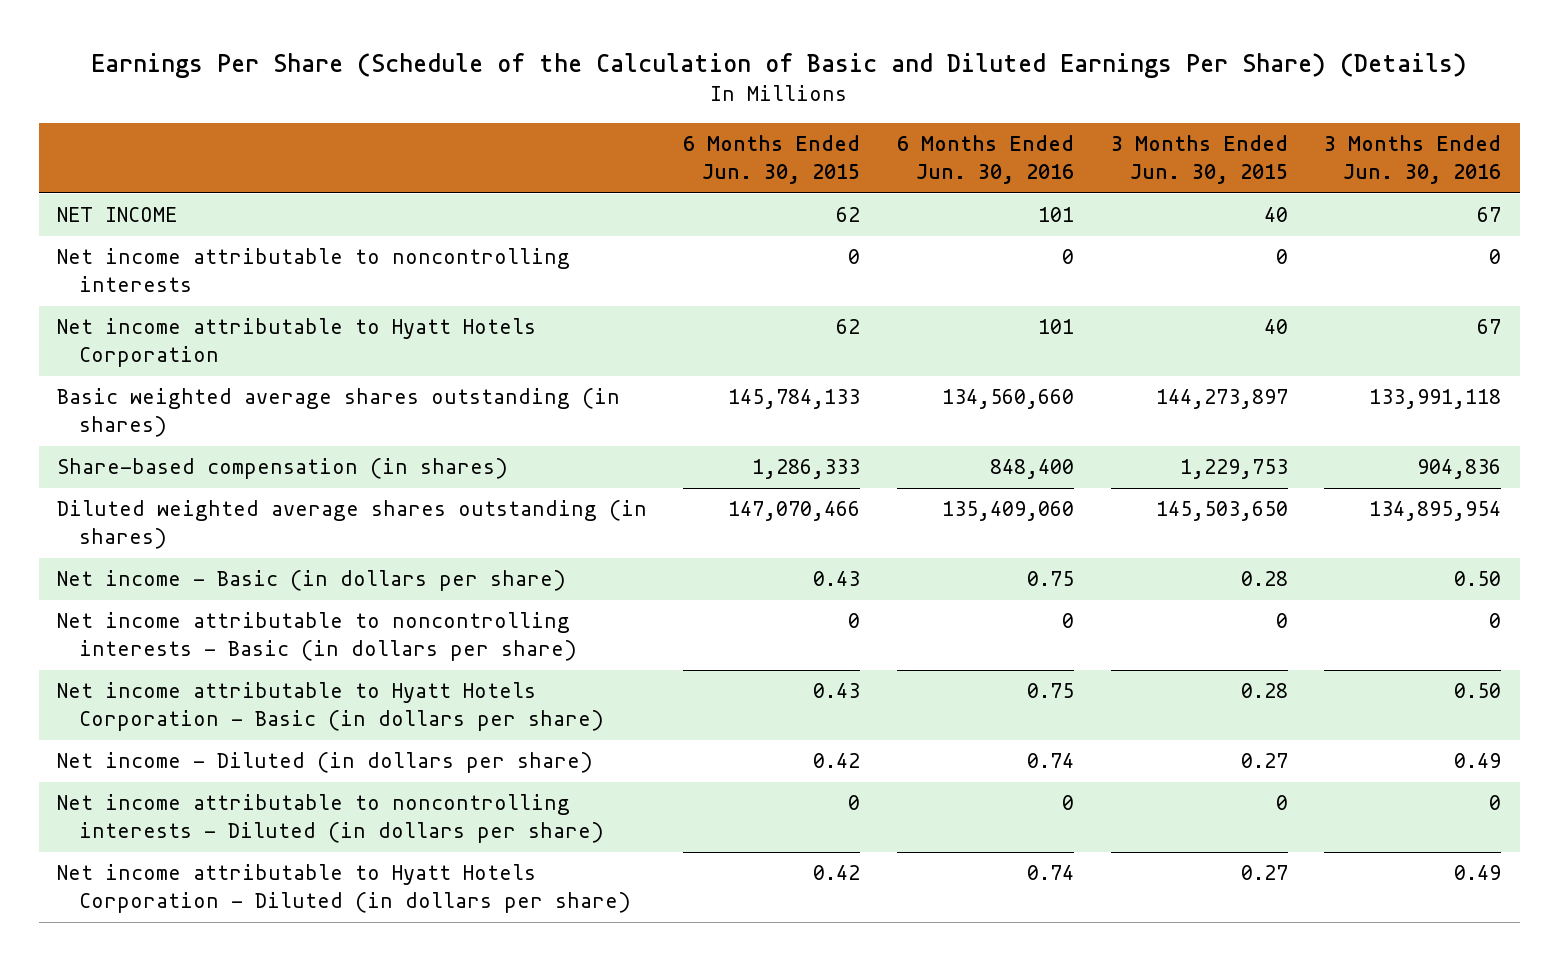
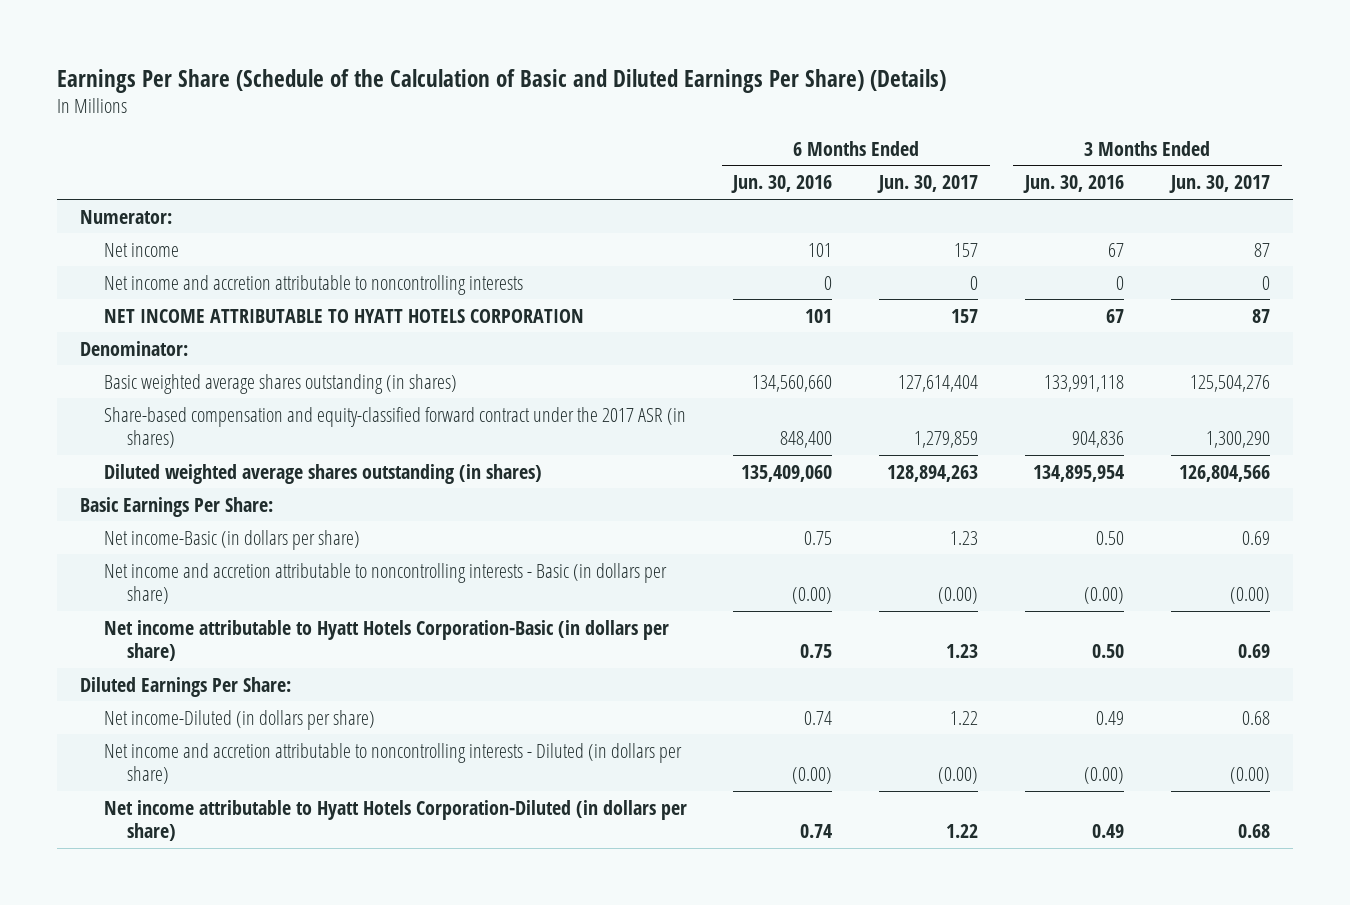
[683,135,861,185] 6 Months Ended Jun. 30, 2015 -> none
[1110,135,1288,185] 3 Months Ended Jun. 30, 2015 -> none
none -> [877,175,979,194] Jun. 30, 2017
none -> [1168,175,1270,194] Jun. 30, 2017
none -> [80,209,173,224] Numerator:
[56,207,177,223] NET INCOME -> [103,242,179,257] Net income
[56,248,570,293] Net income attributable to noncontrolling interests -> [103,274,523,295] Net income and accretion attributable to noncontrolling interests
[56,318,536,368] Net income attributable to Hyatt Hotels Corporation -> [103,308,584,323] NET INCOME ATTRIBUTABLE TO HYATT HOTELS CORPORATION
none -> [80,340,189,356] Denominator:
[56,458,508,480] Share-based compensation (in shares) -> [103,406,686,448] Share-based compensation and equity-classified forward contract under the 2017 ASR (in shares)
none -> [80,496,274,517] Basic Earnings Per Share:
[56,570,566,592] Net income - Basic (in dollars per share) -> [103,529,360,550] Net income-Basic (in dollars per share)
[56,612,577,662] Net income attributable to noncontrolling interests - Basic (in dollars per share) -> [103,562,667,604] Net income and accretion attributable to noncontrolling interests - Basic (in dollars per share)
[1062,613,1075,629] 0 -> [792,586,833,604] (0.00)
[1489,613,1502,629] 0 -> [1084,586,1125,604] (0.00)
[56,682,604,732] Net income attributable to Hyatt Hotels Corporation - Basic (in dollars per share) -> [103,619,669,661] Net income attributable to Hyatt Hotels Corporation-Basic (in dollars per share)
none -> [80,676,292,697] Diluted Earnings Per Share:
[56,752,593,774] Net income - Diluted (in dollars per share) -> [103,709,375,730] Net income-Diluted (in dollars per share)
[56,794,604,844] Net income attributable to noncontrolling interests - Diluted (in dollars per share) -> [103,742,682,784] Net income and accretion attributable to noncontrolling interests - Diluted (in dollars per share)
[1062,795,1075,811] 0 -> [792,766,833,784] (0.00)
[1489,795,1502,811] 0 -> [1084,766,1125,784] (0.00)
[56,864,631,914] Net income attributable to Hyatt Hotels Corporation - Diluted (in dollars per share) -> [103,799,687,841] Net income attributable to Hyatt Hotels Corporation-Diluted (in dollars per share)

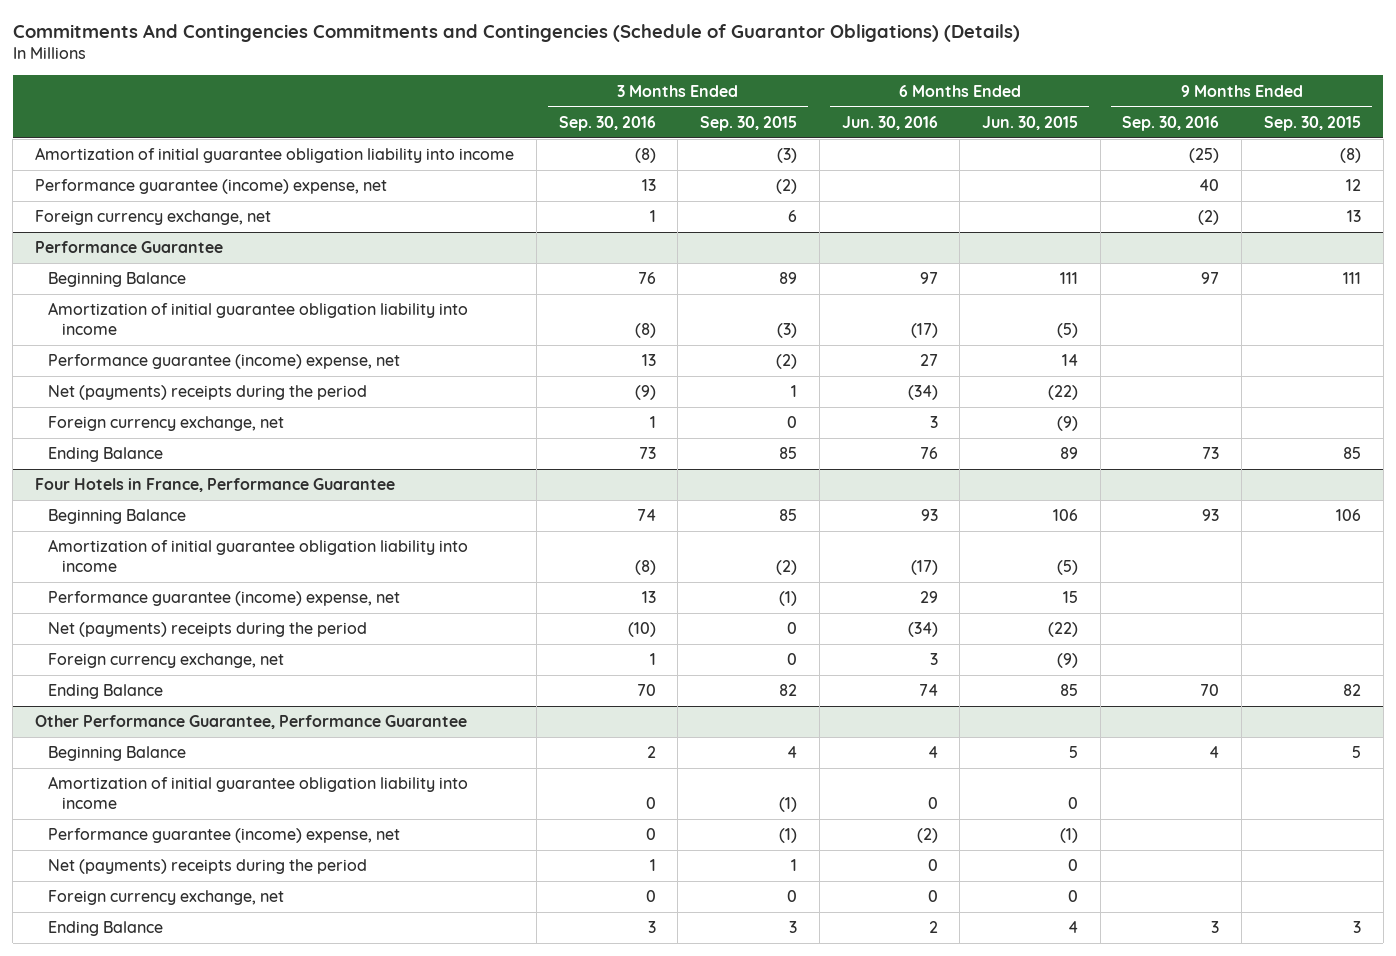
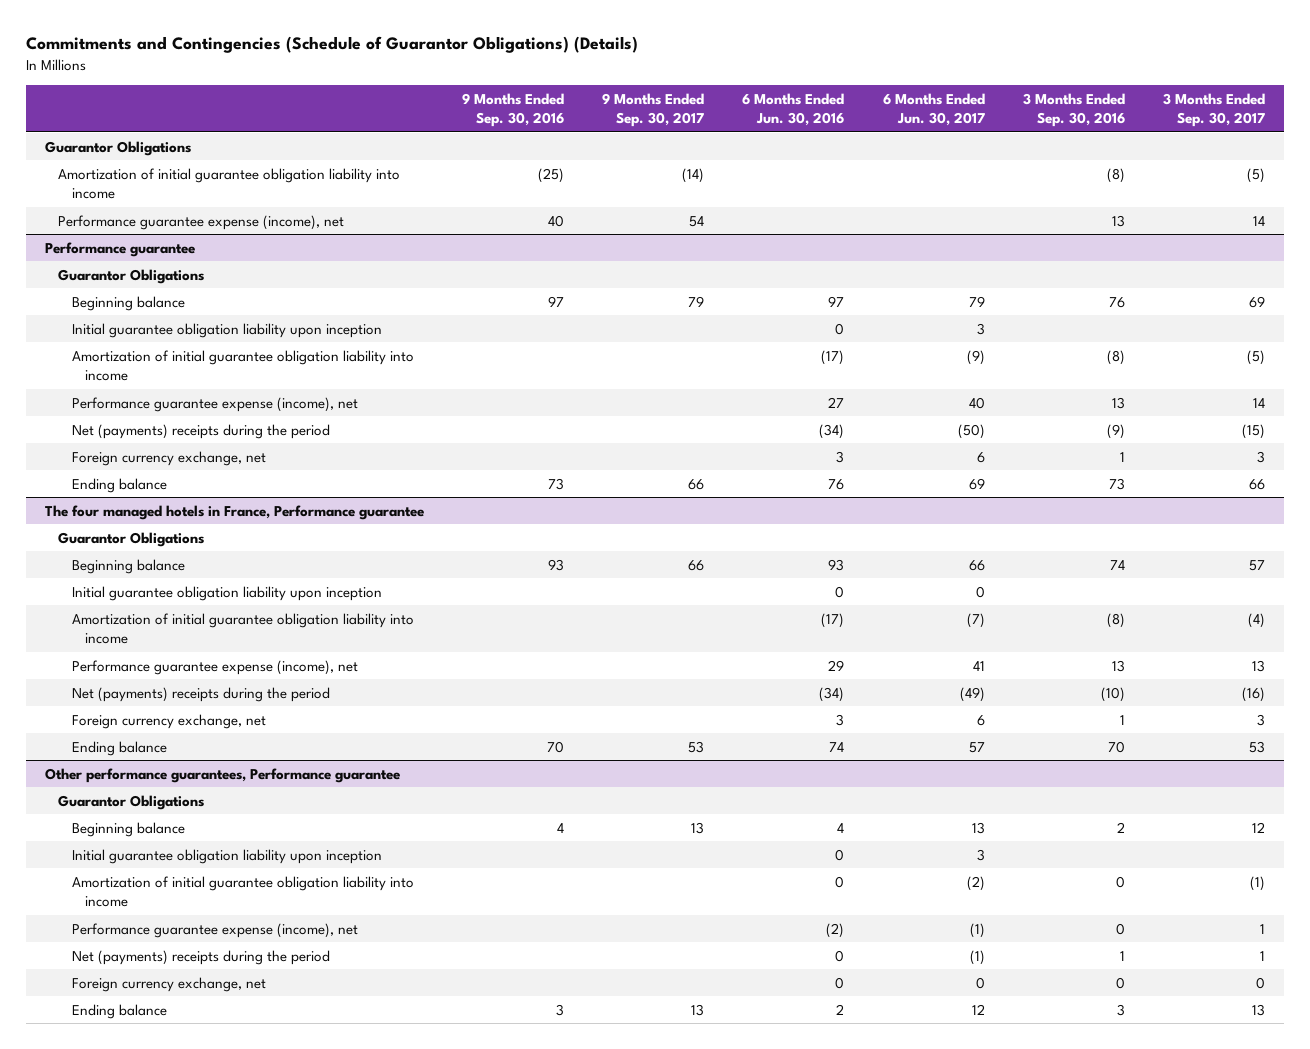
[12,23,1020,42] Commitments And Contingencies Commitments and Contingencies (Schedule of Guarantor Obligations) (Details) -> [25,36,638,54] Commitments and Contingencies (Schedule of Guarantor Obligations) (Details)
[700,115,798,131] Sep. 30, 2015 -> none
[981,115,1078,130] Jun. 30, 2015 -> none
[1263,115,1361,131] Sep. 30, 2015 -> none
none -> [602,92,705,128] 9 Months Ended Sep. 30, 2017
none -> [882,92,985,127] 6 Months Ended Jun. 30, 2017
none -> [1162,92,1265,128] 3 Months Ended Sep. 30, 2017
none -> [44,140,191,156] Guarantor Obligations
[35,210,272,226] Foreign currency exchange, net -> none
[35,179,388,195] Performance guarantee (income) expense, net -> [58,214,345,230] Performance guarantee expense (income), net
[35,241,224,254] Performance Guarantee -> [44,241,195,257] Performance guarantee
none -> [58,268,205,284] Guarantor Obligations
[48,272,187,288] Beginning Balance -> [71,295,185,311] Beginning balance
none -> [71,322,382,338] Initial guarantee obligation liability upon inception
[48,354,401,370] Performance guarantee (income) expense, net -> [71,396,358,412] Performance guarantee expense (income), net
[48,447,164,463] Ending Balance -> [71,477,167,493] Ending balance
[35,478,396,493] Four Hotels in France, Performance Guarantee -> [44,504,424,520] The four managed hotels in France, Performance guarantee
none -> [58,531,205,547] Guarantor Obligations
[48,509,187,525] Beginning Balance -> [71,558,185,574] Beginning balance
none -> [71,585,382,601] Initial guarantee obligation liability upon inception
[48,591,401,607] Performance guarantee (income) expense, net -> [71,659,358,675] Performance guarantee expense (income), net
[48,684,164,700] Ending Balance -> [71,740,167,756] Ending balance
[35,715,468,730] Other Performance Guarantee, Performance Guarantee -> [44,767,400,783] Other performance guarantees, Performance guarantee
none -> [58,794,205,810] Guarantor Obligations
[48,746,187,762] Beginning Balance -> [71,821,185,837] Beginning balance
none -> [71,848,382,864] Initial guarantee obligation liability upon inception
[48,828,401,844] Performance guarantee (income) expense, net -> [71,922,358,938] Performance guarantee expense (income), net
[48,921,164,937] Ending Balance -> [71,1003,167,1019] Ending balance

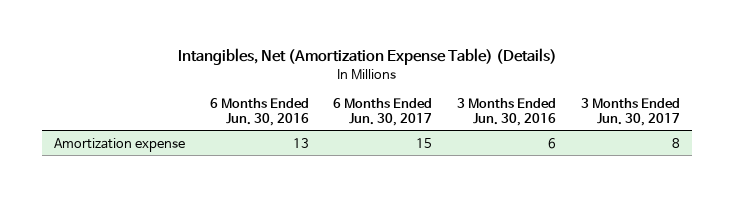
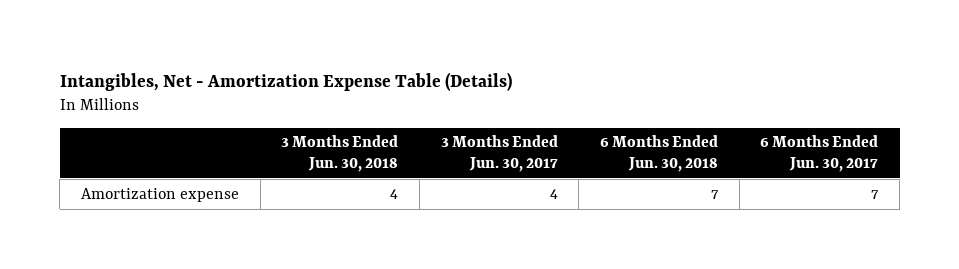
[177,48,557,66] Intangibles, Net (Amortization Expense Table) (Details) -> [59,71,512,91] Intangibles, Net - Amortization Expense Table (Details)
[209,97,309,126] 6 Months Ended Jun. 30, 2016 -> none
[457,97,557,126] 3 Months Ended Jun. 30, 2016 -> none
none -> [281,135,399,173] 3 Months Ended Jun. 30, 2018
none -> [599,135,718,173] 6 Months Ended Jun. 30, 2018
[416,137,433,148] 15 -> [871,189,880,199] 7
[671,137,680,148] 8 -> [549,188,558,199] 4

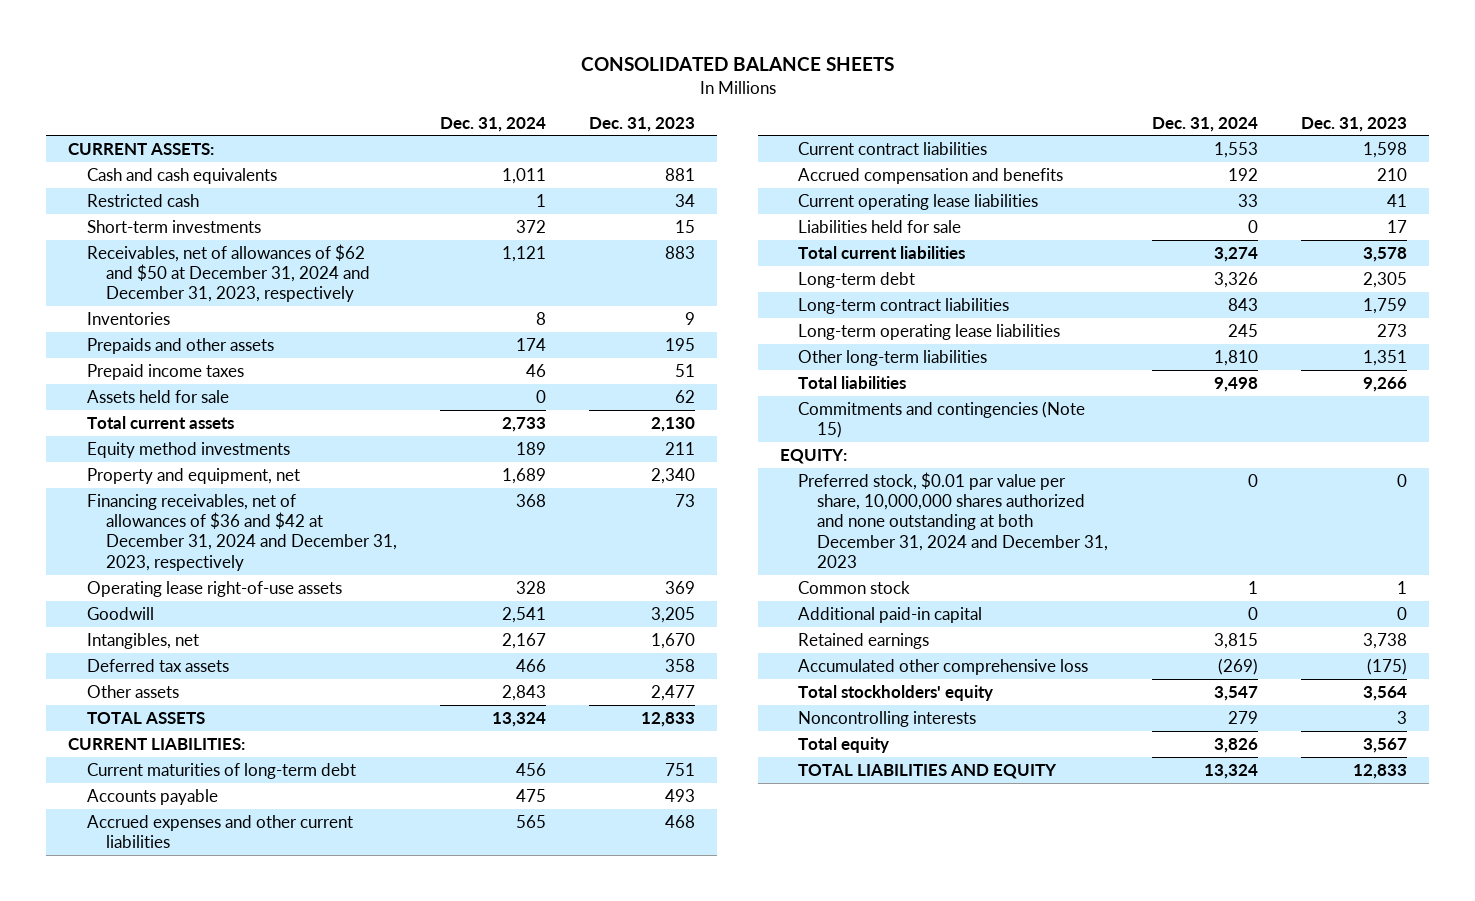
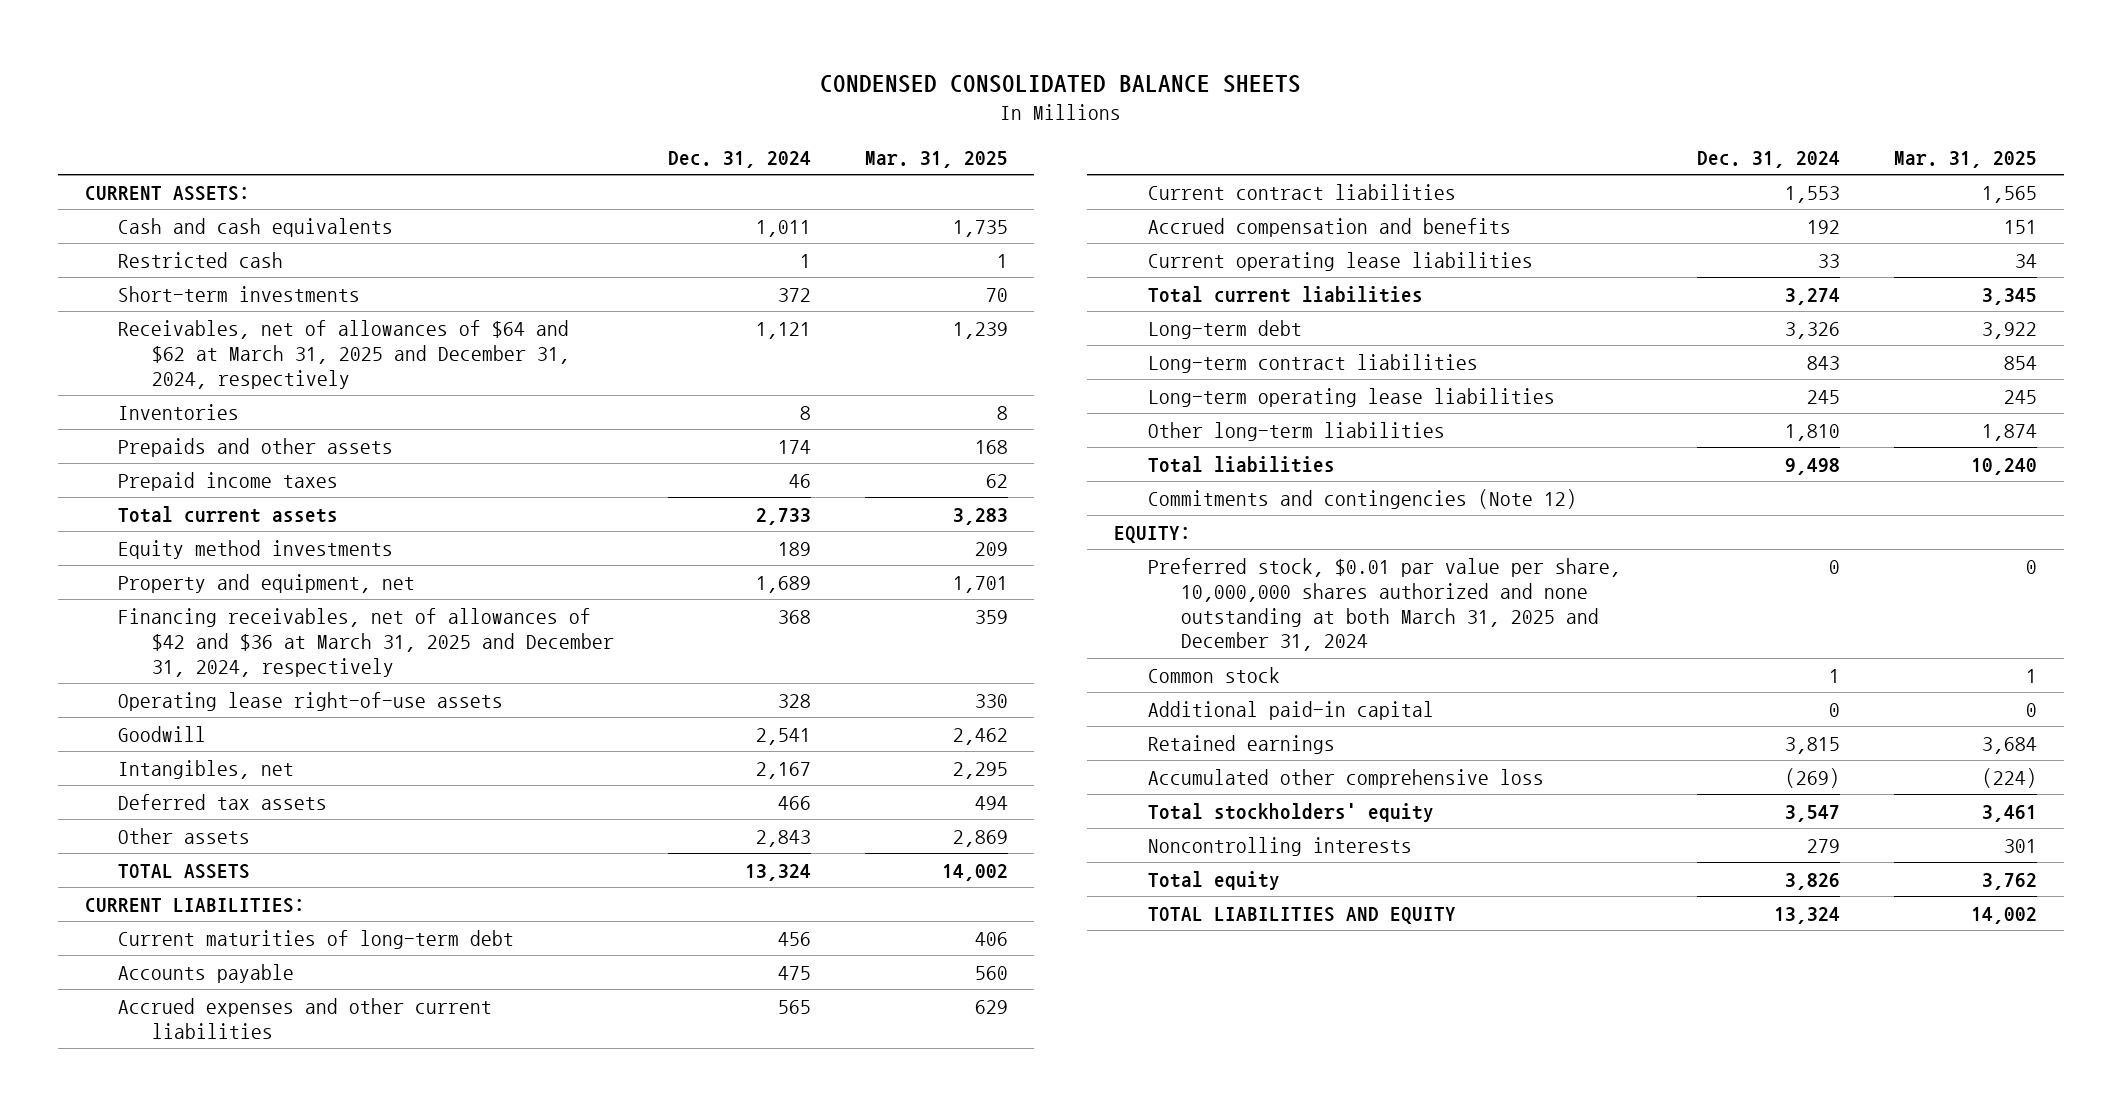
[580,57,894,72] CONSOLIDATED BALANCE SHEETS -> [819,74,1301,93] CONDENSED CONSOLIDATED BALANCE SHEETS
[589,116,696,132] Dec. 31, 2023 -> none
none -> [864,151,1008,169] Mar. 31, 2025
[86,243,370,303] Receivables, net of allowances of $62 and $50 at December 31, 2024 and December 31, 2023, respectively -> [118,319,570,389] Receivables, net of allowances of $64 and $62 at March 31, 2025 and December 31, 2024, respectively
[86,389,229,403] Assets held for sale -> none
[86,493,397,571] Financing receivables, net of allowances of $36 and $42 at December 31, 2024 and December 31, 2023, respectively -> [118,607,614,677] Financing receivables, net of allowances of $42 and $36 at March 31, 2025 and December 31, 2024, respectively
[798,219,962,233] Liabilities held for sale -> none
[798,400,1086,438] Commitments and contingencies (Note 15) -> [1147,488,1577,509] Commitments and contingencies (Note 12)
[798,471,1109,568] Preferred stock, $0.01 par value per share, 10,000,000 shares authorized and none outstanding at both December 31, 2024 and December 31, 2023 -> [1147,557,1621,652] Preferred stock, $0.01 par value per share, 10,000,000 shares authorized and none outstanding at both March 31, 2025 and December 31, 2024

